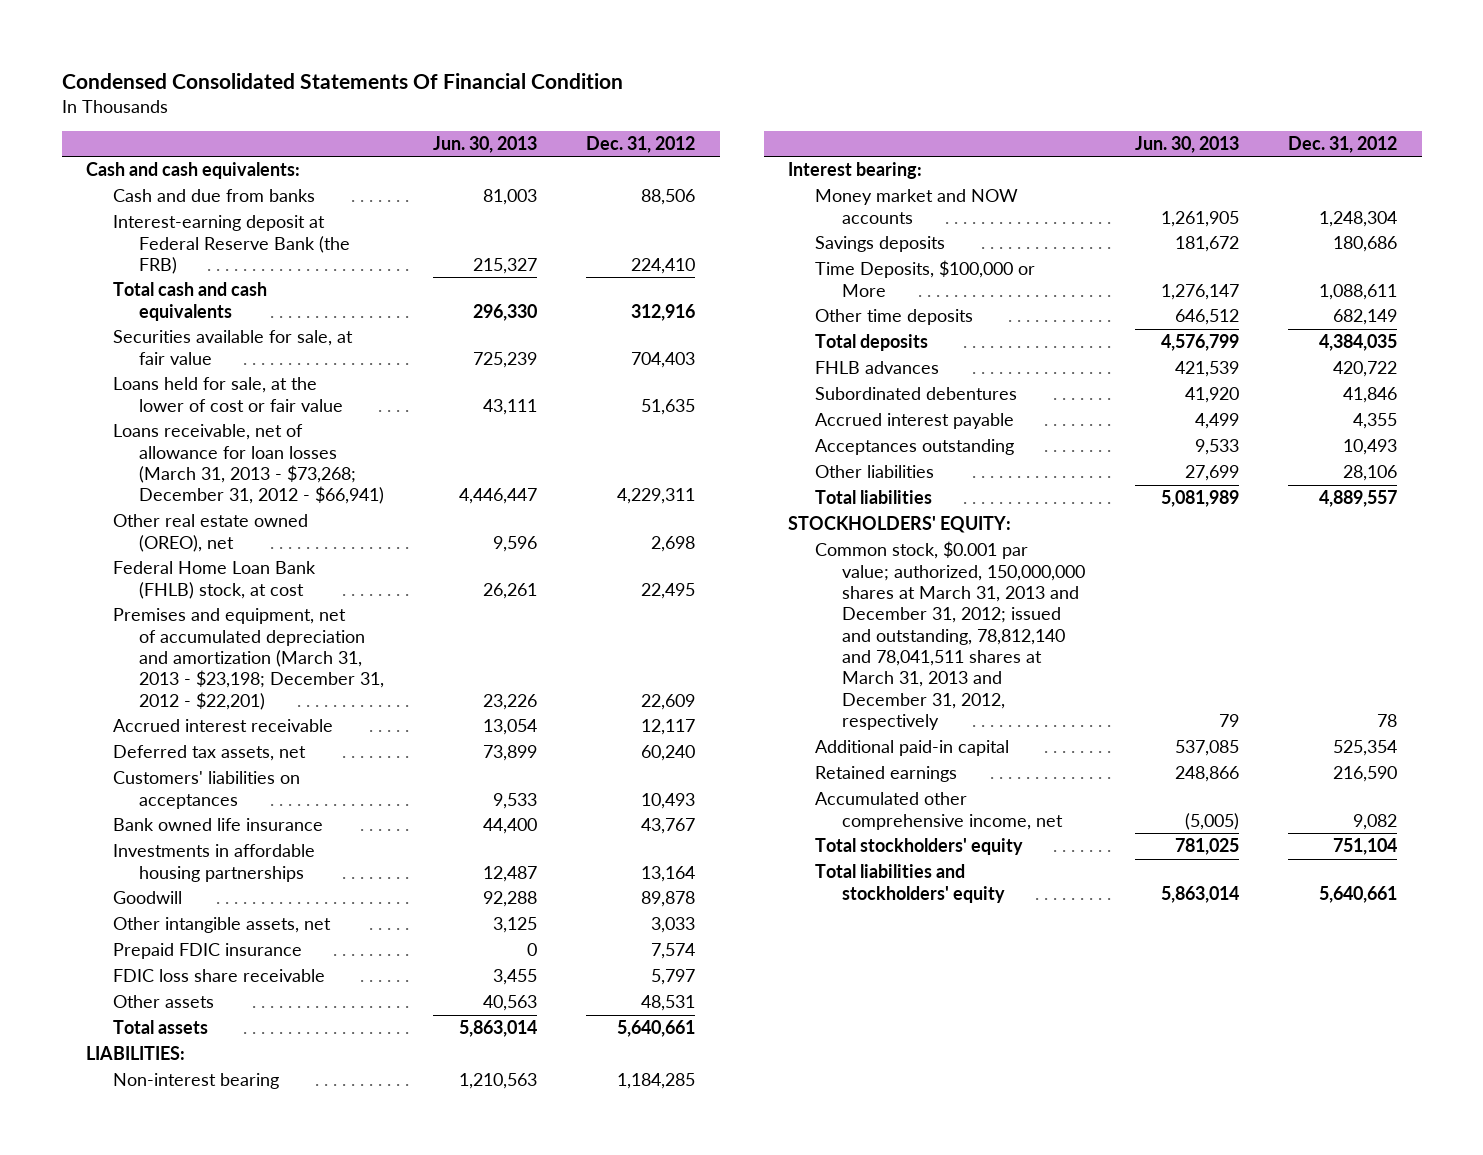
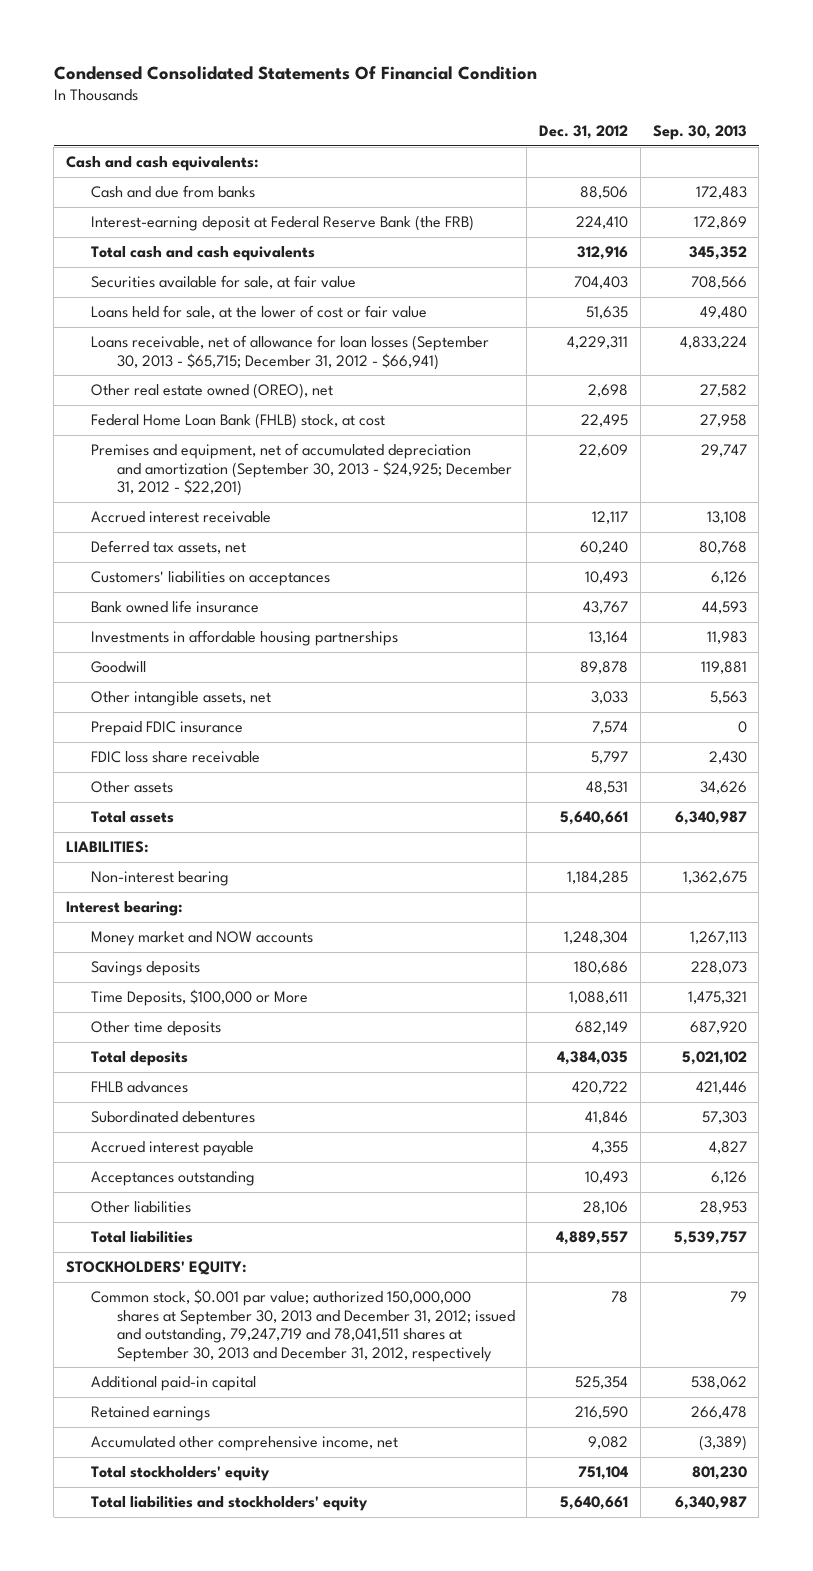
[433,135,538,153] Jun. 30, 2013 -> none
none -> [652,125,747,141] Sep. 30, 2013
[112,424,385,505] Loans receivable, net of allowance for loan losses (March 31, 2013 - $73,268; December 31, 2012 - $66,941) -> [91,335,490,370] Loans receivable, net of allowance for loan losses (September 30, 2013 - $65,715; December 31, 2012 - $66,941)
[112,608,385,710] Premises and equipment, net of accumulated depreciation and amortization (March 31, 2013 - $23,198; December 31, 2012 - $22,201) -> [91,443,512,497] Premises and equipment, net of accumulated depreciation and amortization (September 30, 2013 - $24,925; December 31, 2012 - $22,201)
[814,541,1085,731] Common stock, $0.001 par value; authorized, 150,000,000 shares at March 31, 2013 and December 31, 2012; issued and outstanding, 78,812,140 and 78,041,511 shares at March 31, 2013 and December 31, 2012, respectively -> [91,1289,515,1362] Common stock, $0.001 par value; authorized 150,000,000 shares at September 30, 2013 and December 31, 2012; issued and outstanding, 79,247,719 and 78,041,511 shares at September 30, 2013 and December 31, 2012, respectively

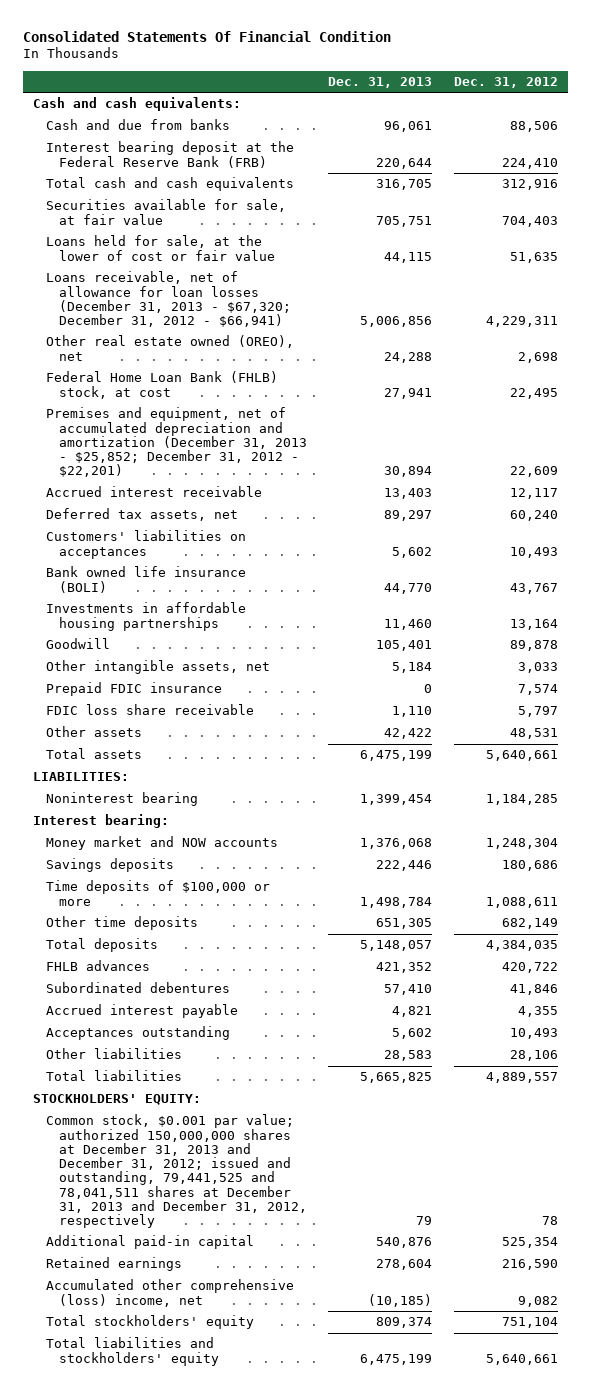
[53,65,537,80] Condensed Consolidated Statements Of Financial Condition -> [22,30,391,42] Consolidated Statements Of Financial Condition
[652,125,747,141] Sep. 30, 2013 -> none
none -> [328,77,433,89] Dec. 31, 2013
[91,215,475,232] Interest-earning deposit at Federal Reserve Bank (the FRB) -> [46,141,295,168] Interest bearing deposit at the Federal Reserve Bank (FRB)
[91,335,490,370] Loans receivable, net of allowance for loan losses (September 30, 2013 - $65,715; December 31, 2012 - $66,941) -> [46,271,291,328] Loans receivable, net of allowance for loan losses (December 31, 2013 - $67,320; December 31, 2012 - $66,941)
[91,443,512,497] Premises and equipment, net of accumulated depreciation and amortization (September 30, 2013 - $24,925; December 31, 2012 - $22,201) -> [46,407,307,478] Premises and equipment, net of accumulated depreciation and amortization (December 31, 2013 - $25,852; December 31, 2012 - $22,201)
[91,600,260,614] Bank owned life insurance -> [46,566,247,593] Bank owned life insurance (BOLI)
[91,871,230,887] Non-interest bearing -> [46,792,199,807] Noninterest bearing
[91,989,309,1007] Time Deposits, $100,000 or More -> [46,880,271,906] Time deposits of $100,000 or more
[91,1289,515,1362] Common stock, $0.001 par value; authorized 150,000,000 shares at September 30, 2013 and December 31, 2012; issued and outstanding, 79,247,719 and 78,041,511 shares at September 30, 2013 and December 31, 2012, respectively -> [46,1114,307,1229] Common stock, $0.001 par value; authorized 150,000,000 shares at December 31, 2013 and December 31, 2012; issued and outstanding, 79,441,525 and 78,041,511 shares at December 31, 2013 and December 31, 2012, respectively
[91,1436,399,1452] Accumulated other comprehensive income, net -> [46,1279,295,1307] Accumulated other comprehensive (loss) income, net

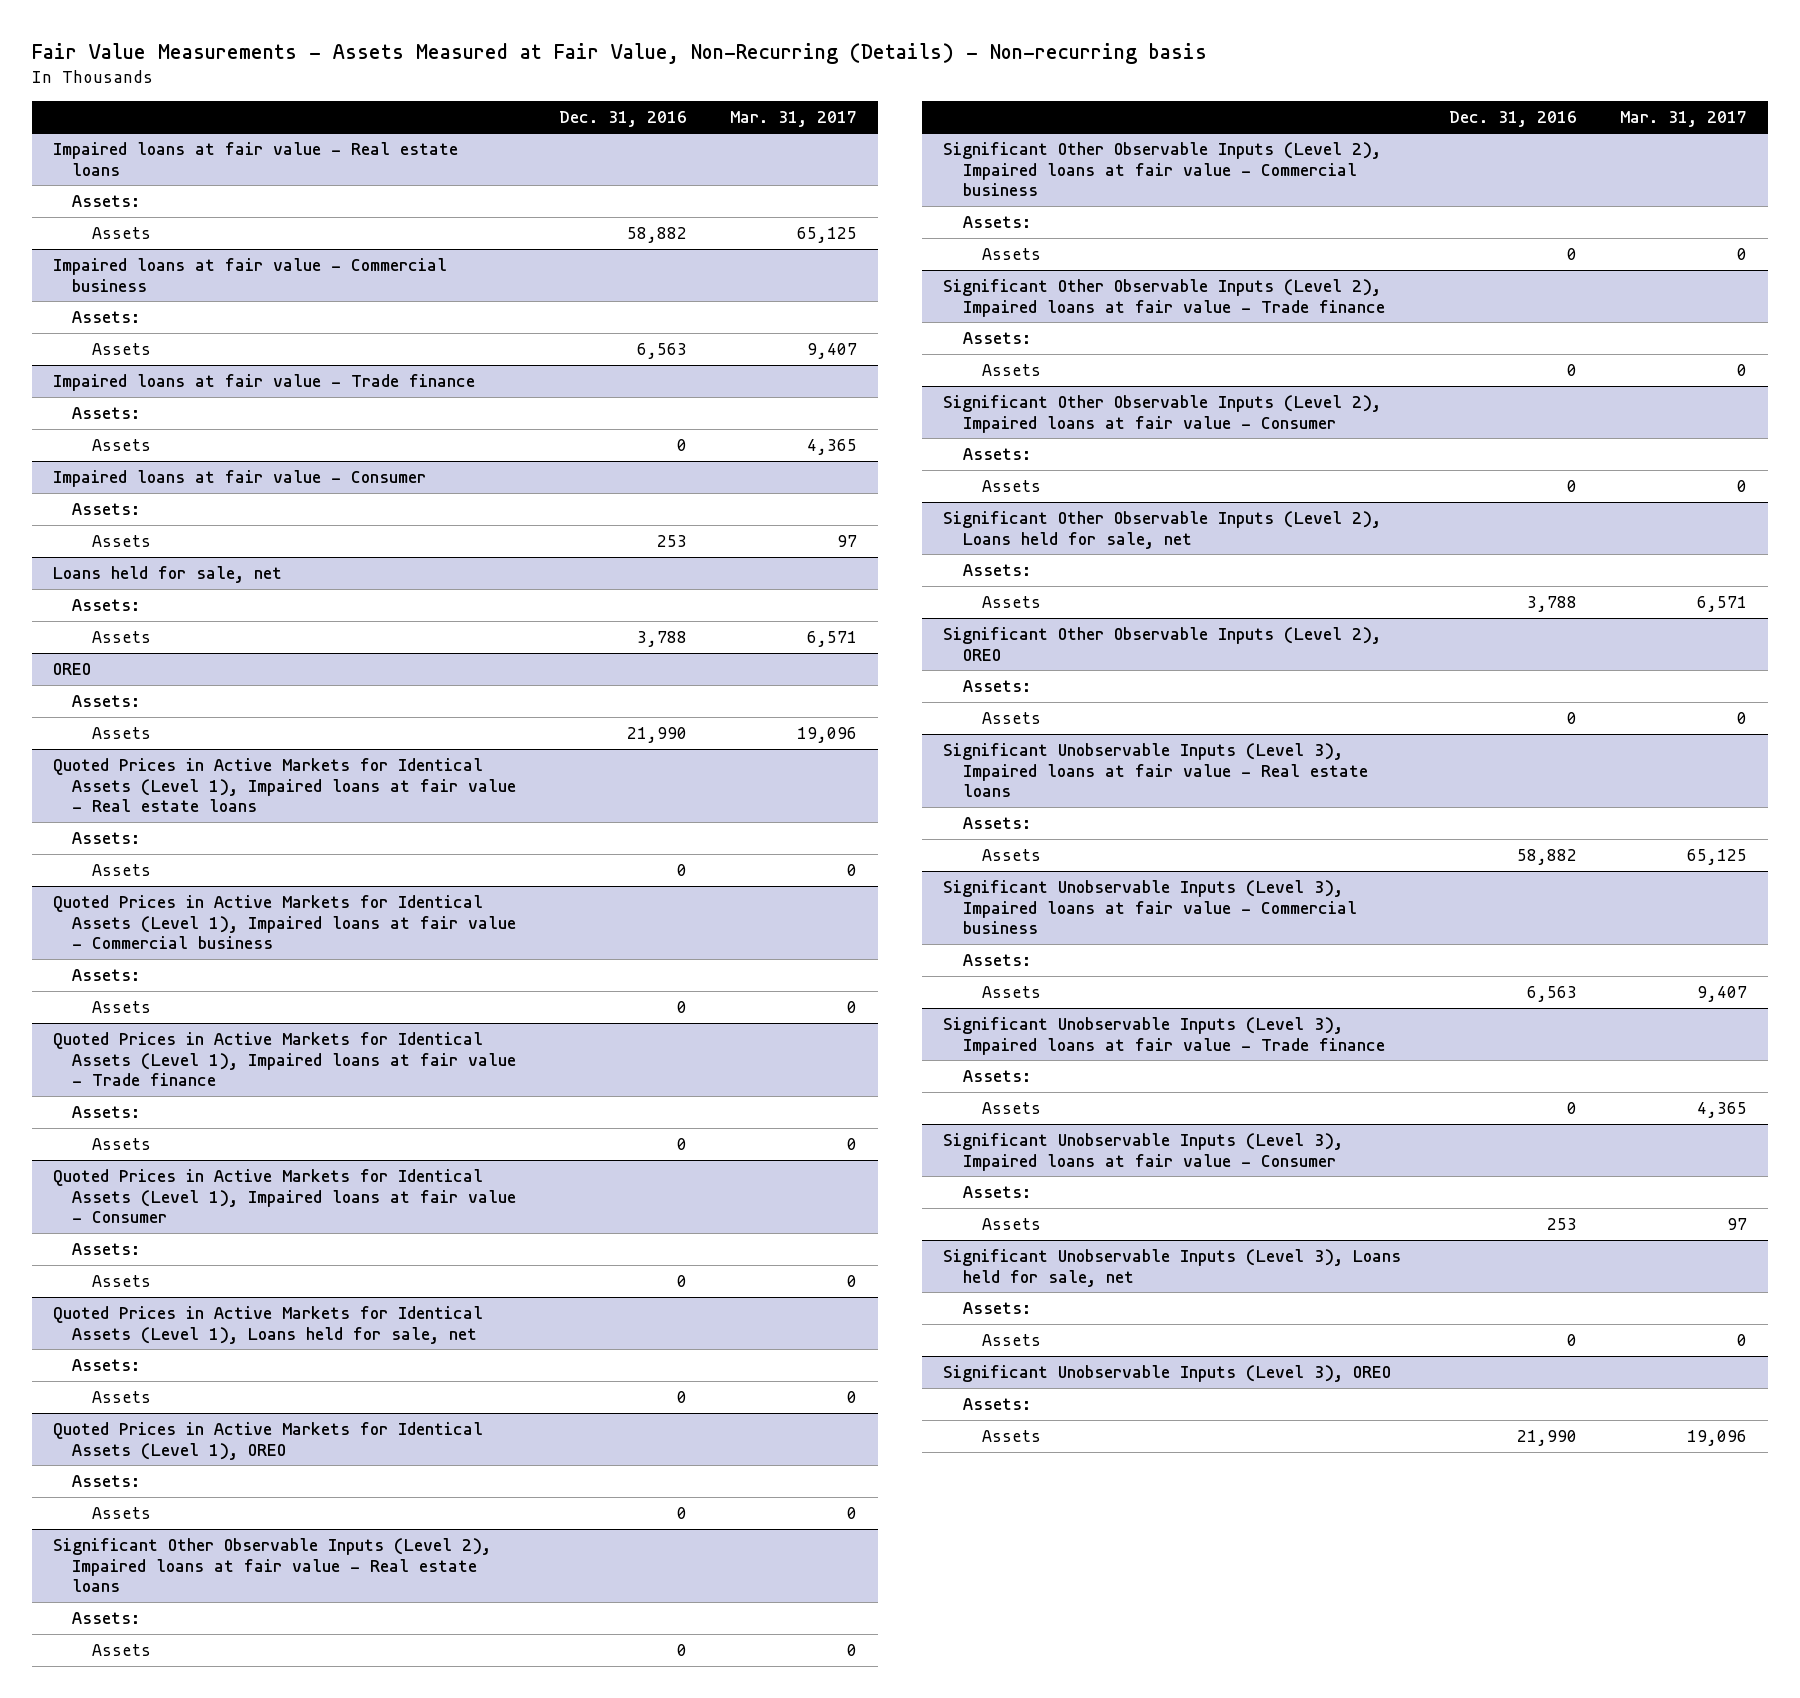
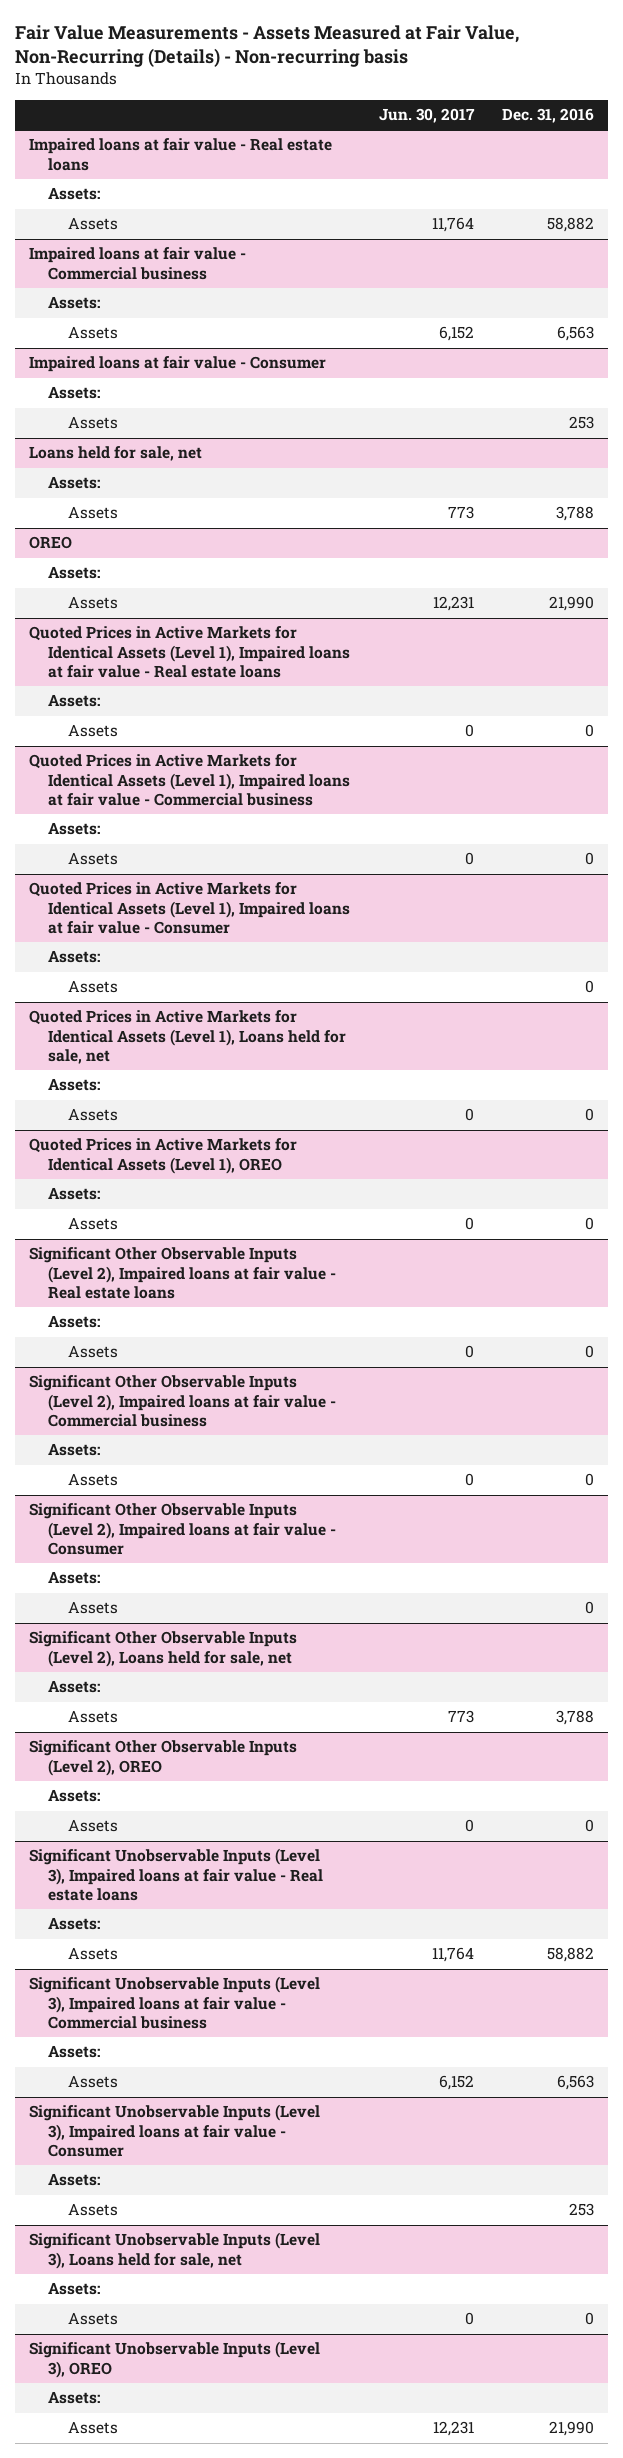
[729,110,857,127] Mar. 31, 2017 -> none
none -> [378,108,475,124] Jun. 30, 2017
[53,373,476,391] Impaired loans at fair value - Trade finance -> none
[72,406,141,419] Assets: -> none
[91,438,151,451] Assets -> none
[53,1031,517,1087] Quoted Prices in Active Markets for Identical Assets (Level 1), Impaired loans at fair value - Trade finance -> none
[72,1105,141,1118] Assets: -> none
[91,1137,151,1150] Assets -> none
[943,278,1385,317] Significant Other Observable Inputs (Level 2), Impaired loans at fair value - Trade finance -> none
[962,331,1031,344] Assets: -> none
[981,363,1041,376] Assets -> none
[943,1016,1385,1055] Significant Unobservable Inputs (Level 3), Impaired loans at fair value - Trade finance -> none
[962,1069,1031,1082] Assets: -> none
[981,1101,1041,1114] Assets -> none

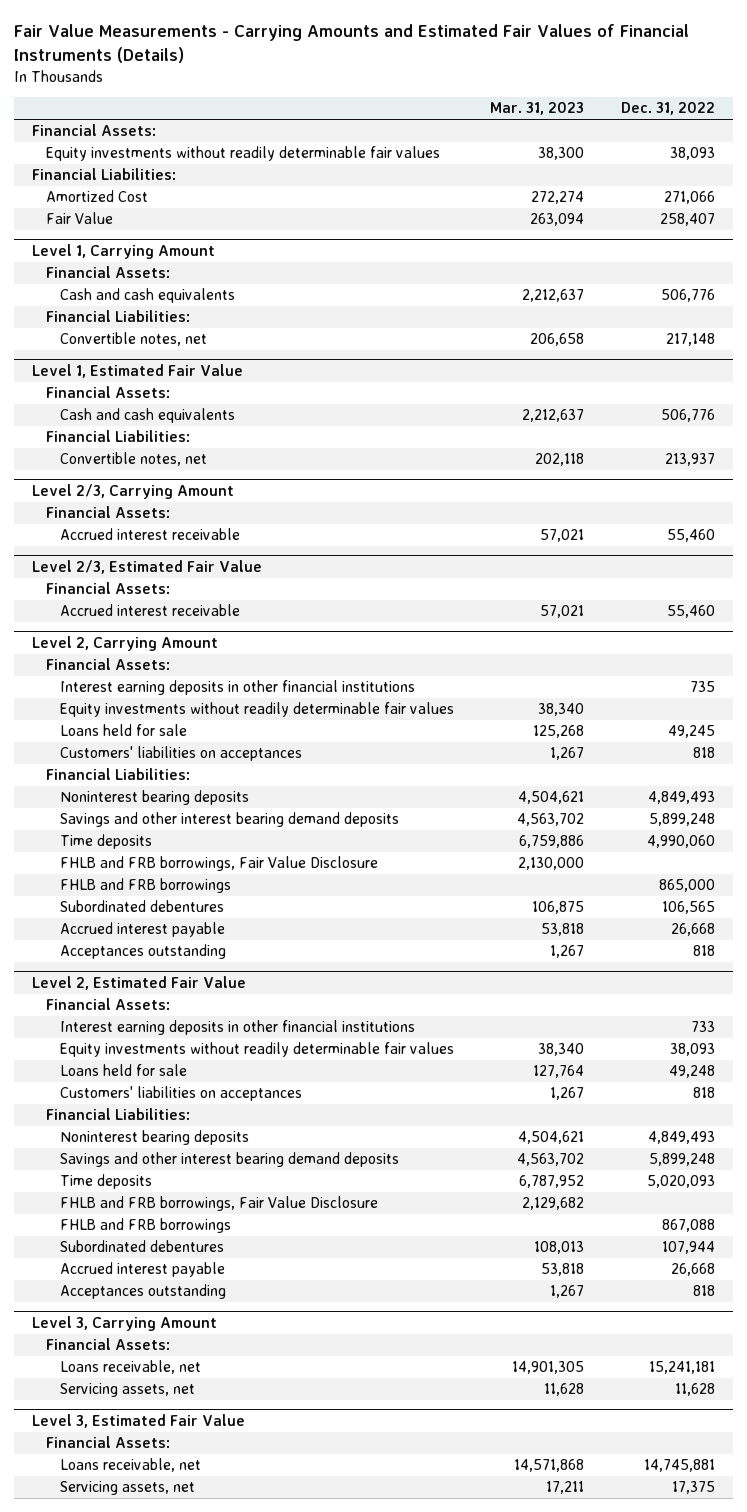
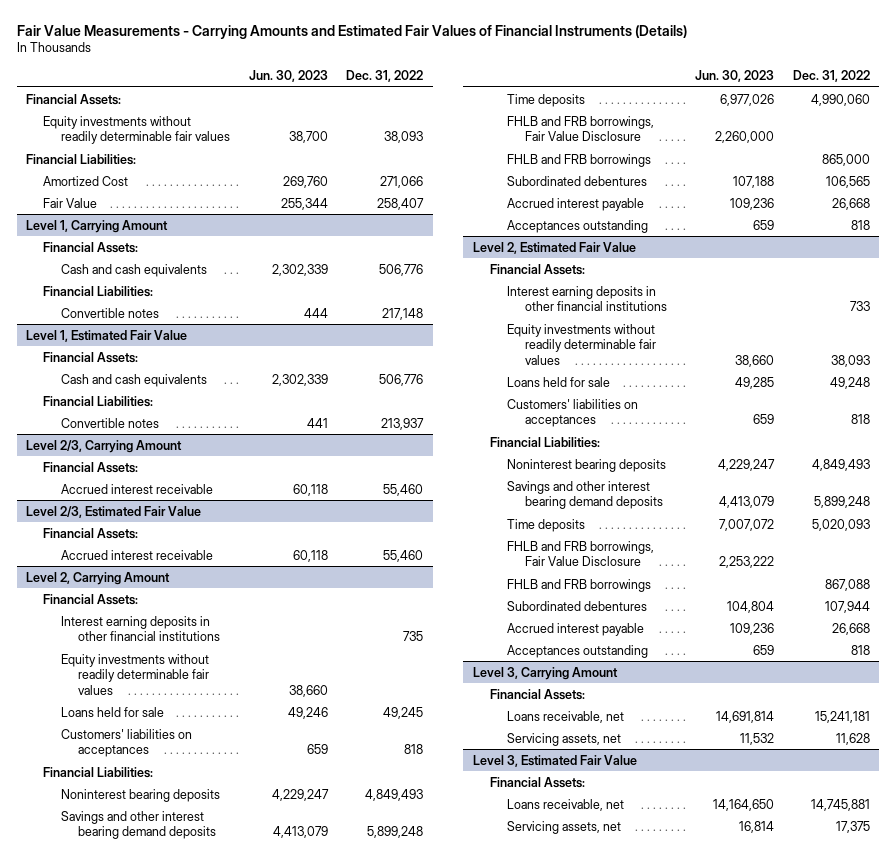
[490,102,585,116] Mar. 31, 2023 -> none
none -> [248,70,328,83] Jun. 30, 2023
[59,332,207,347] Convertible notes, net -> [60,307,159,318] Convertible notes
[59,452,207,467] Convertible notes, net -> [60,417,159,428] Convertible notes

